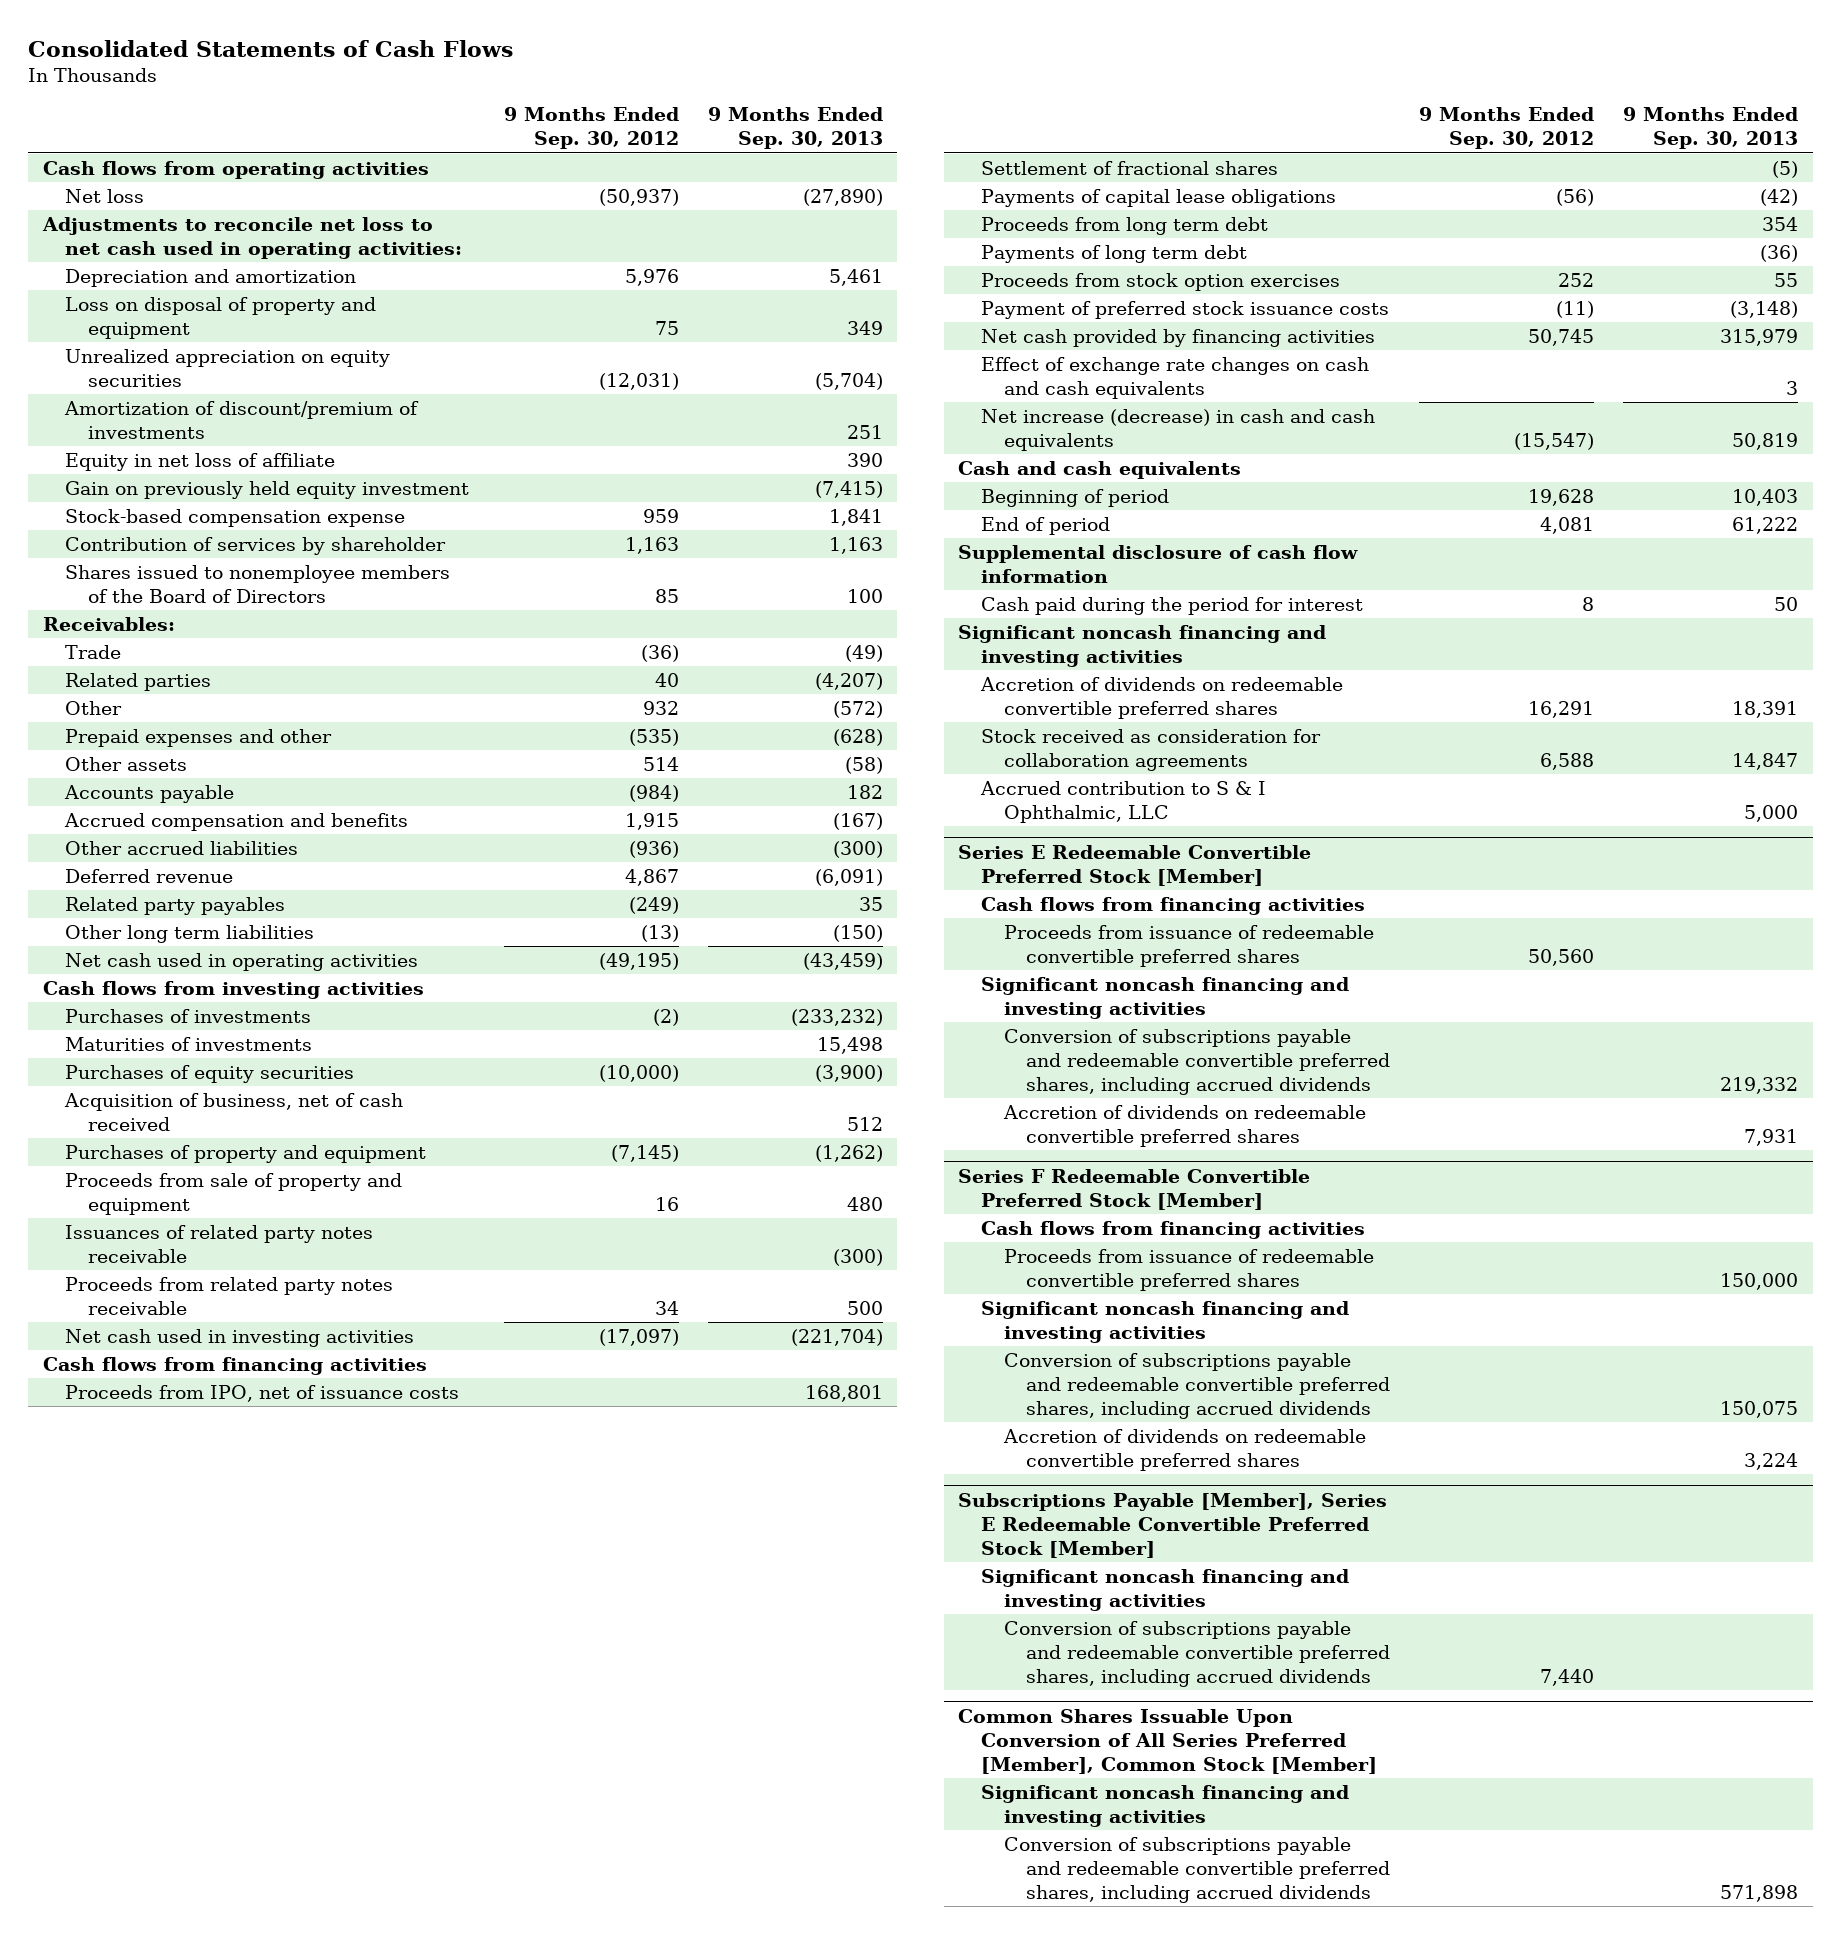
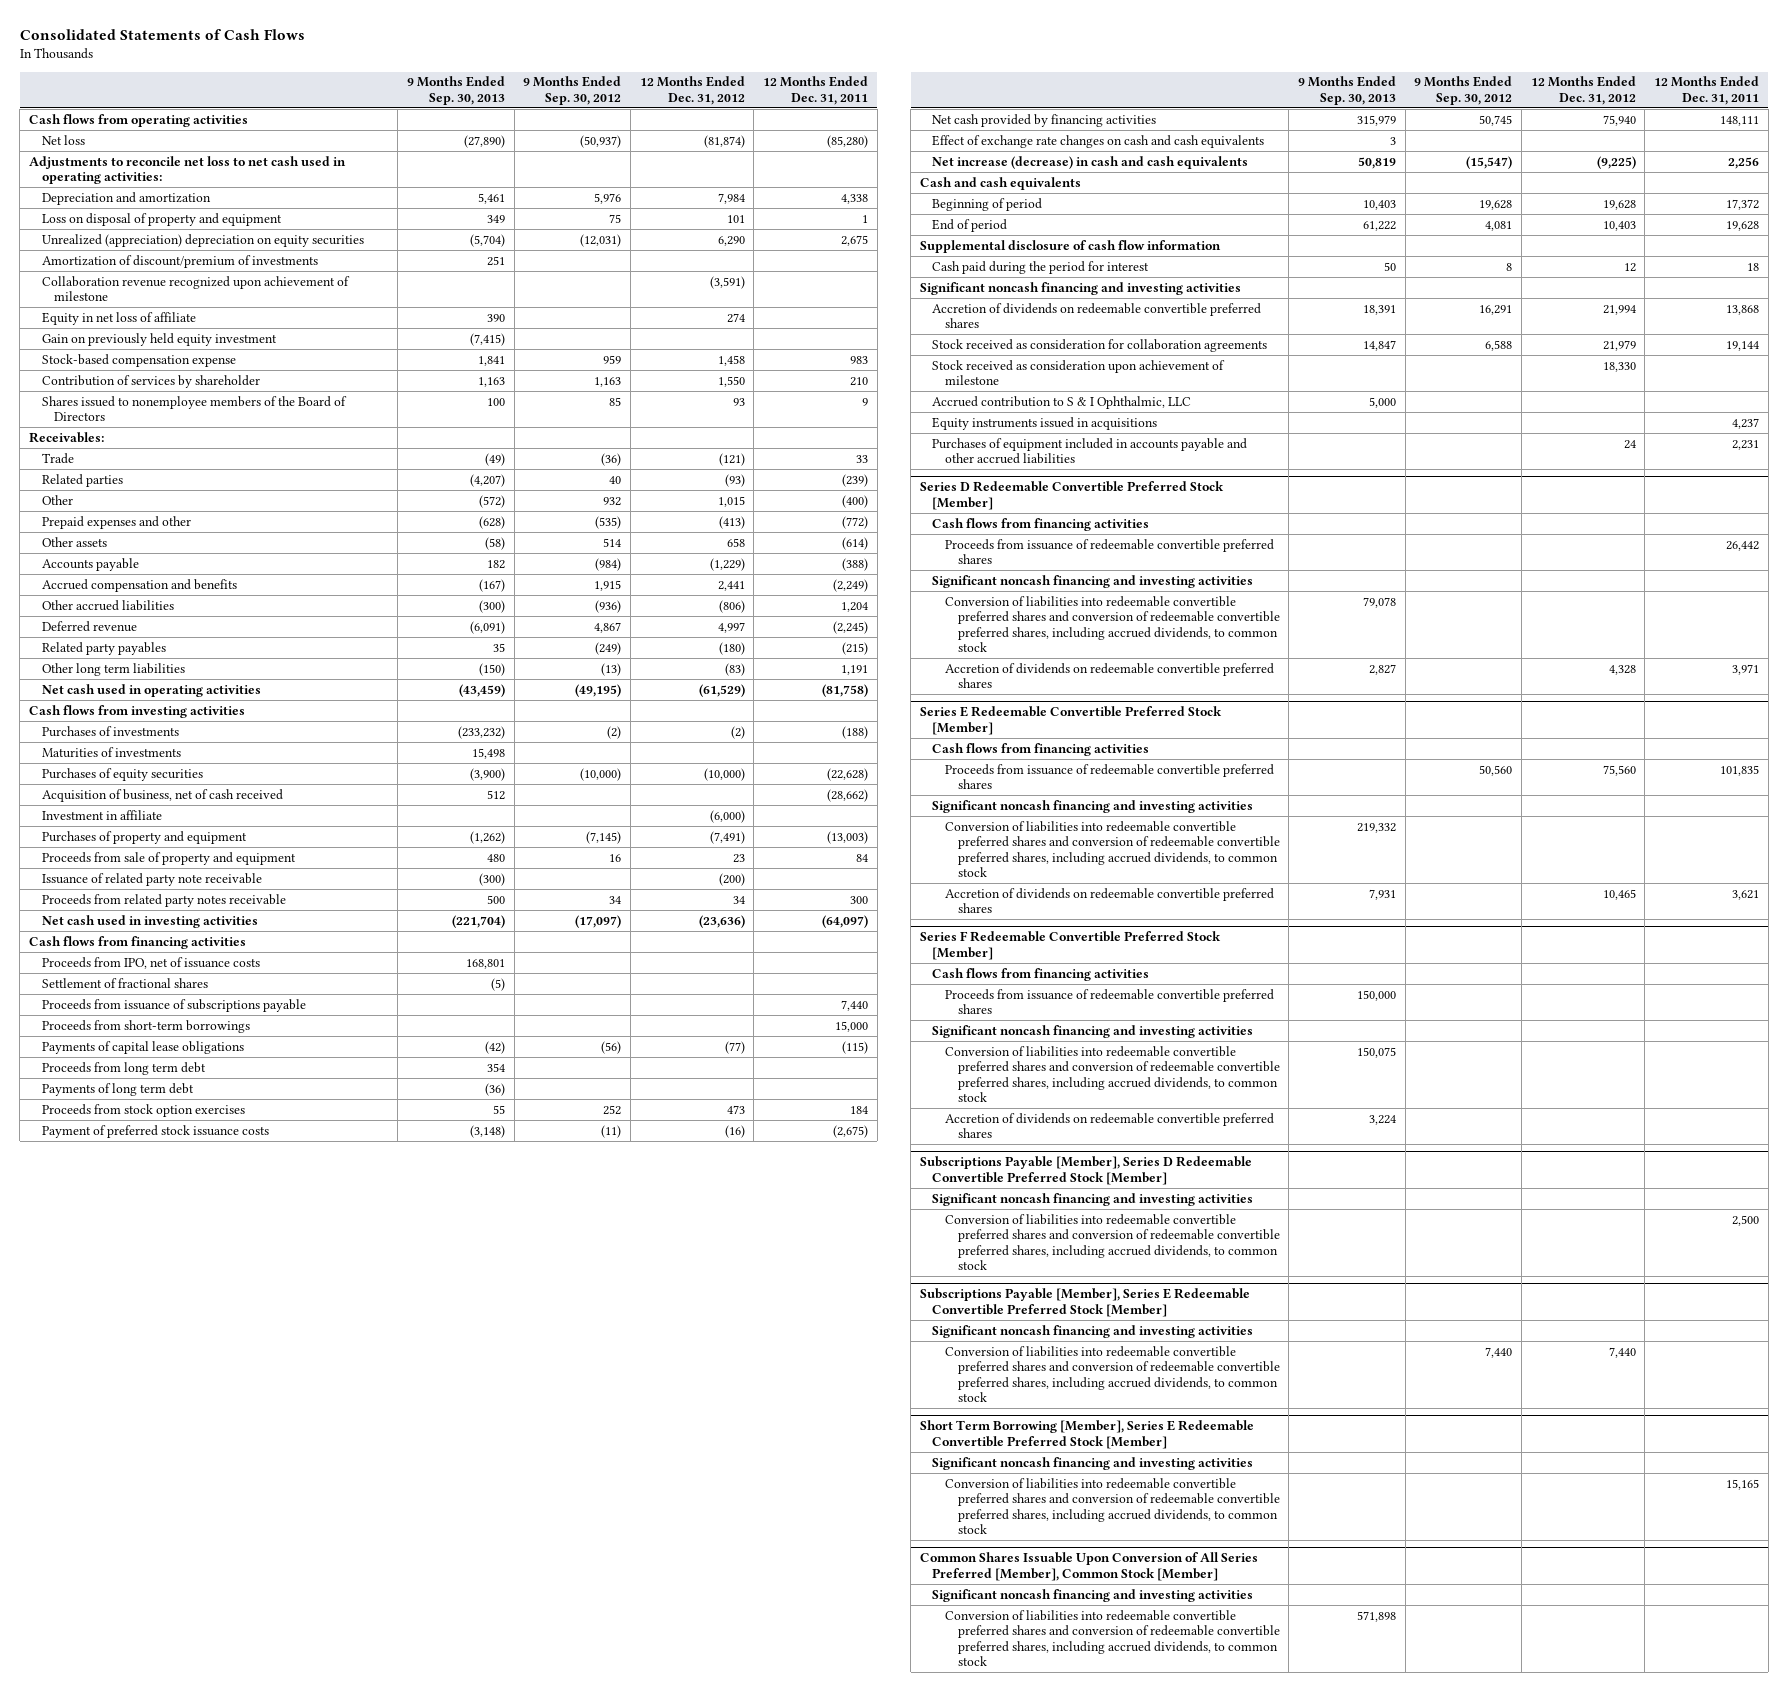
none -> [639,76,745,105] 12 Months Ended Dec. 31, 2012
none -> [763,76,869,105] 12 Months Ended Dec. 31, 2011
[65,348,391,387] Unrealized appreciation on equity securities -> [41,233,364,247] Unrealized (appreciation) depreciation on equity securities
none -> [41,275,350,302] Collaboration revenue recognized upon achievement of milestone
none -> [41,809,162,820] Investment in affiliate
[65,1224,374,1263] Issuances of related party notes receivable -> [41,872,262,886] Issuance of related party note receivable
none -> [41,998,306,1012] Proceeds from issuance of subscriptions payable
none -> [41,1019,250,1033] Proceeds from short-term borrowings
none -> [932,359,1226,386] Stock received as consideration upon achievement of milestone
none -> [932,416,1158,430] Equity instruments issued in acquisitions
none -> [932,437,1248,465] Purchases of equipment included in accounts payable and other accrued liabilities
none -> [919,481,1224,510] Series D Redeemable Convertible Preferred Stock [Member]
none -> [932,517,1150,531] Cash flows from financing activities
none -> [945,538,1275,565] Proceeds from issuance of redeemable convertible preferred shares
none -> [932,574,1254,588] Significant noncash financing and investing activities
none -> [945,595,1280,652] Conversion of liabilities into redeemable convertible preferred shares and conversion of redeemable convertible preferred shares, including accrued dividends, to common stock
none -> [945,662,1275,689] Accretion of dividends on redeemable convertible preferred shares
[1003,1028,1391,1095] Conversion of subscriptions payable and redeemable convertible preferred shares, including accrued dividends -> [945,820,1280,877] Conversion of liabilities into redeemable convertible preferred shares and conversion of redeemable convertible preferred shares, including accrued dividends, to common stock
[1003,1352,1391,1419] Conversion of subscriptions payable and redeemable convertible preferred shares, including accrued dividends -> [945,1045,1280,1102] Conversion of liabilities into redeemable convertible preferred shares and conversion of redeemable convertible preferred shares, including accrued dividends, to common stock
none -> [919,1156,1252,1185] Subscriptions Payable [Member], Series D Redeemable Convertible Preferred Stock [Member]
none -> [932,1192,1254,1206] Significant noncash financing and investing activities
none -> [945,1213,1280,1270] Conversion of liabilities into redeemable convertible preferred shares and conversion of redeemable convertible preferred shares, including accrued dividends, to common stock
[1003,1620,1391,1687] Conversion of subscriptions payable and redeemable convertible preferred shares, including accrued dividends -> [945,1345,1280,1402] Conversion of liabilities into redeemable convertible preferred shares and conversion of redeemable convertible preferred shares, including accrued dividends, to common stock
none -> [919,1420,1254,1449] Short Term Borrowing [Member], Series E Redeemable Convertible Preferred Stock [Member]
none -> [932,1456,1254,1470] Significant noncash financing and investing activities
none -> [945,1477,1280,1534] Conversion of liabilities into redeemable convertible preferred shares and conversion of redeemable convertible preferred shares, including accrued dividends, to common stock
[1003,1836,1391,1903] Conversion of subscriptions payable and redeemable convertible preferred shares, including accrued dividends -> [945,1609,1280,1666] Conversion of liabilities into redeemable convertible preferred shares and conversion of redeemable convertible preferred shares, including accrued dividends, to common stock

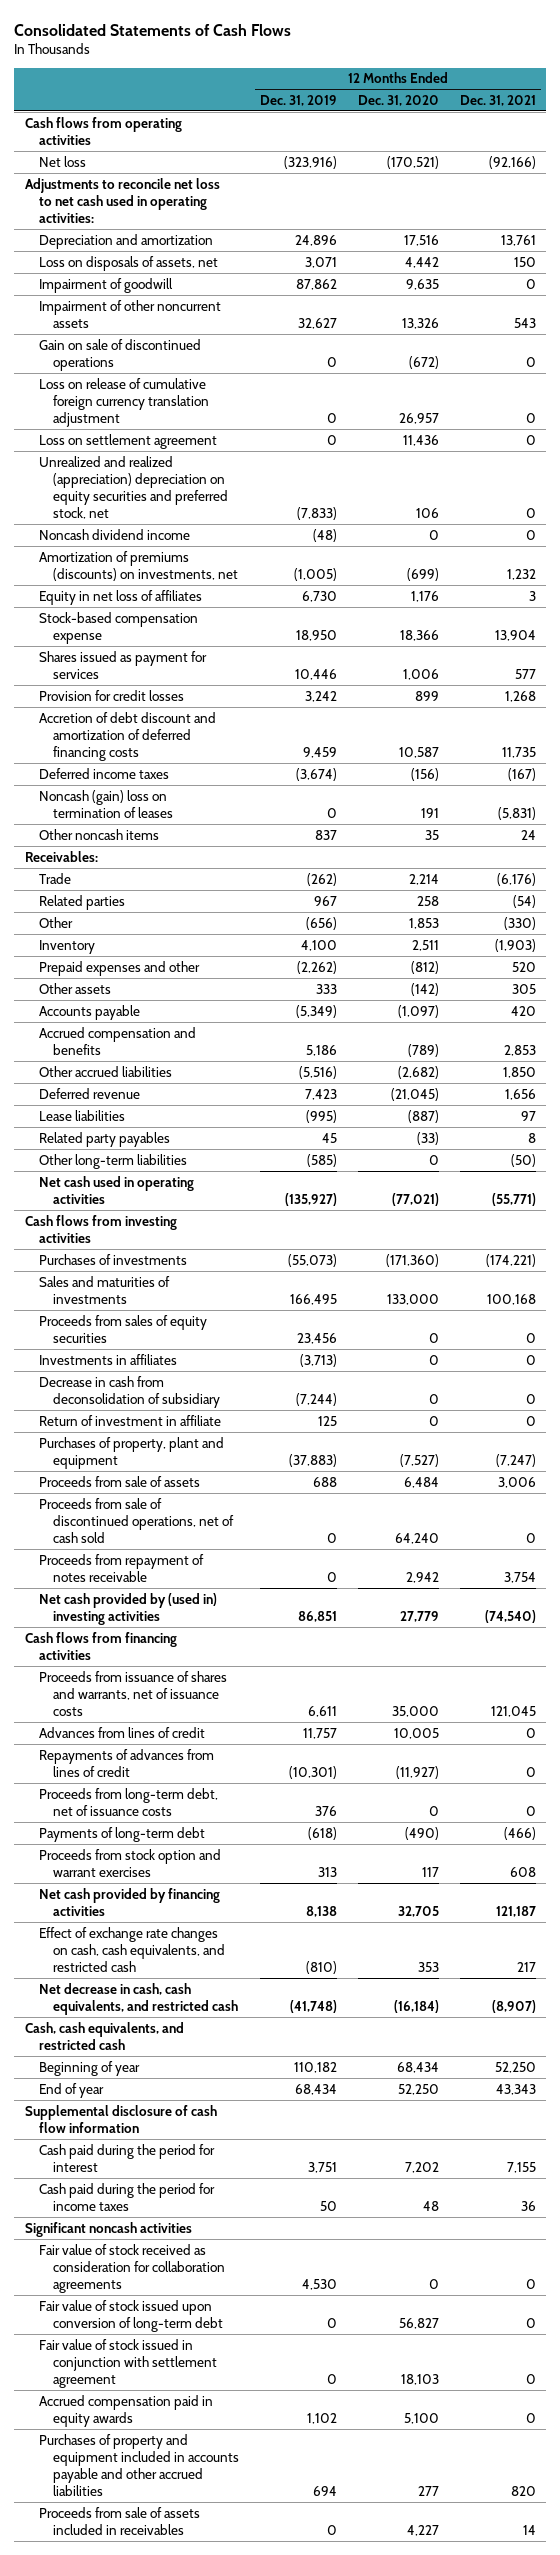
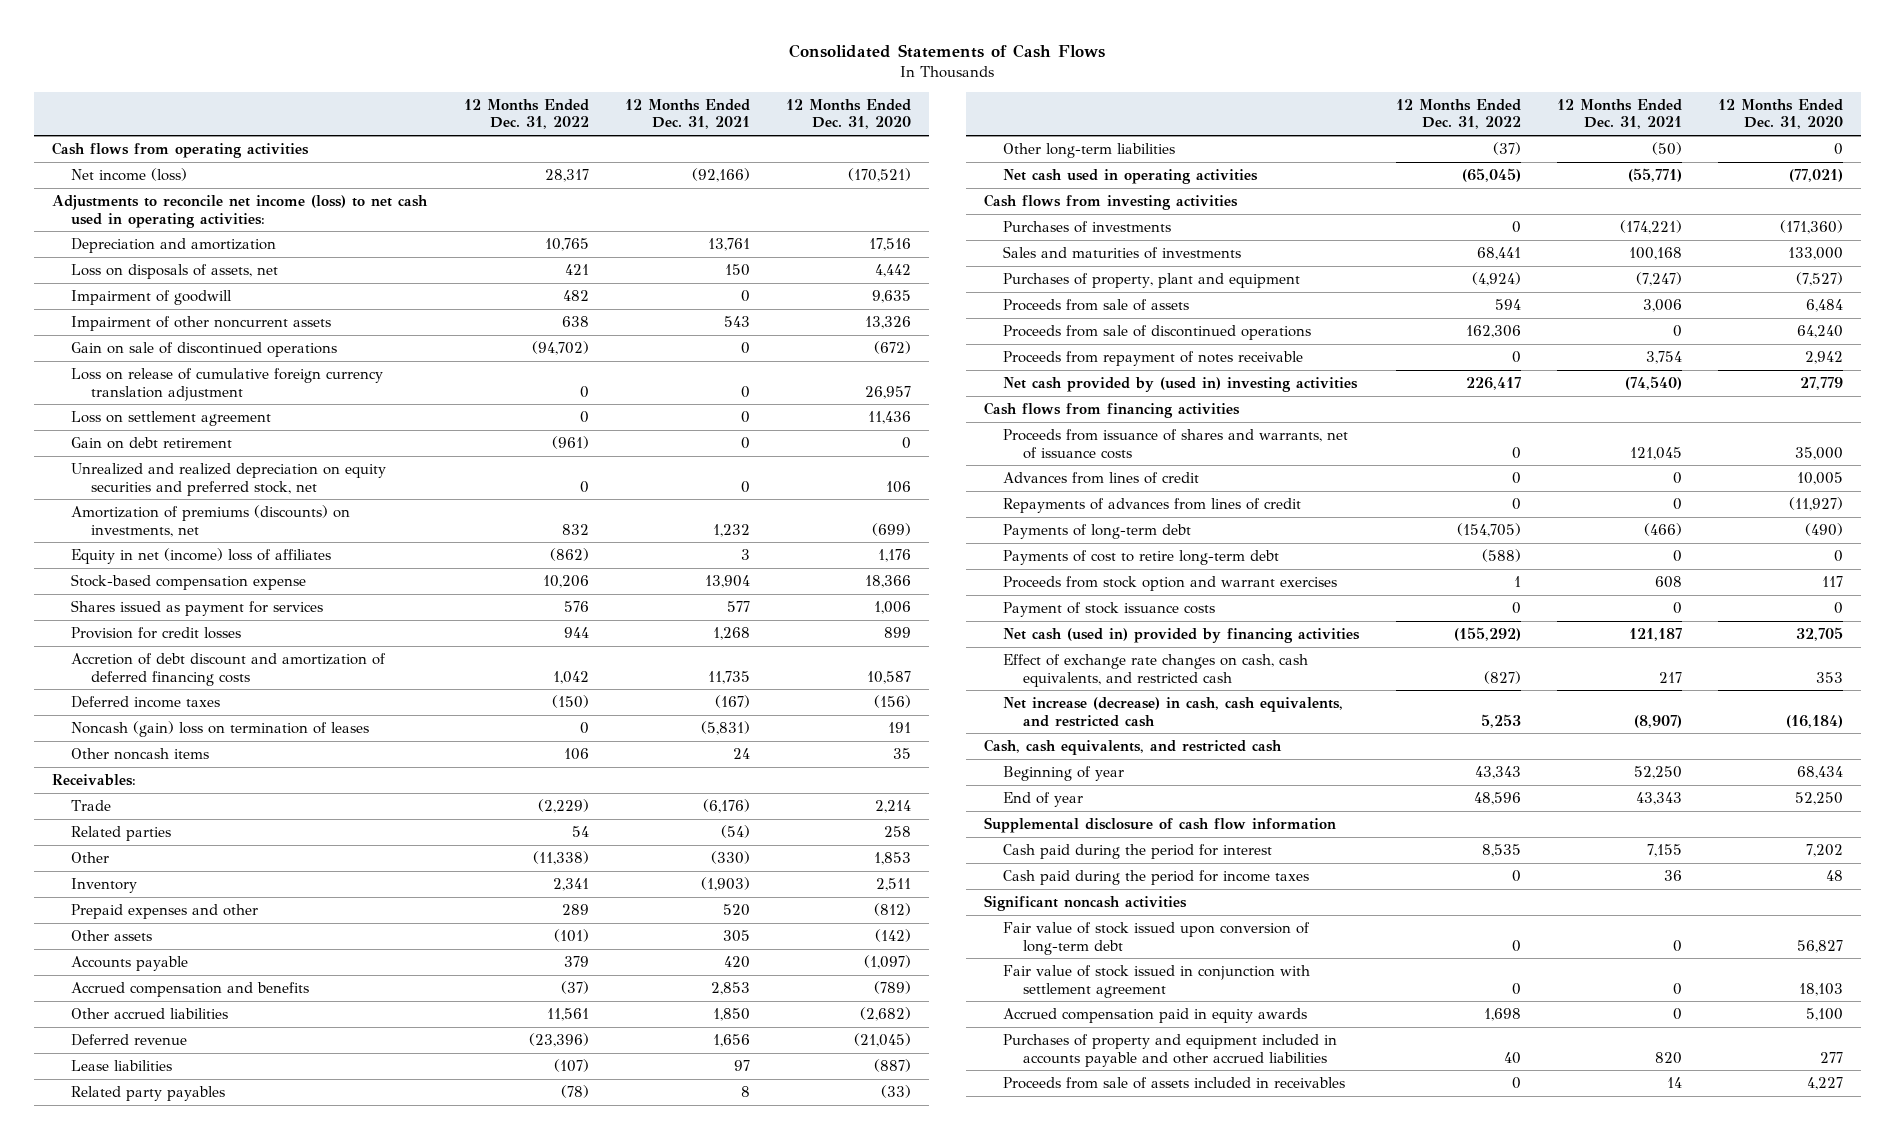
[260,94,338,106] Dec. 31, 2019 -> none
none -> [463,98,589,130] 12 Months Ended Dec. 31, 2022
[39,155,87,167] Net loss -> [71,168,188,182] Net income (loss)
[24,177,220,223] Adjustments to reconcile net loss to net cash used in operating activities: -> [52,195,429,228] Adjustments to reconcile net income (loss) to net cash used in operating activities:
[39,528,191,540] Noncash dividend income -> none
none -> [71,437,233,450] Gain on debt retirement
[39,455,229,519] Unrealized and realized (appreciation) depreciation on equity securities and preferred stock, net -> [71,463,387,496] Unrealized and realized depreciation on equity securities and preferred stock, net
[39,589,203,605] Equity in net loss of affiliates -> [71,548,332,565] Equity in net (income) loss of affiliates
[39,1314,208,1343] Proceeds from sales of equity securities -> none
[39,1353,178,1365] Investments in affiliates -> none
[39,1375,221,1408] Decrease in cash from deconsolidation of subsidiary -> none
[39,1414,222,1426] Return of investment in affiliate -> none
[39,1497,235,1543] Proceeds from sale of discontinued operations, net of cash sold -> [1003,325,1312,341] Proceeds from sale of discontinued operations
[39,1787,219,1816] Proceeds from long-term debt, net of issuance costs -> none
none -> [1003,550,1280,566] Payments of cost to retire long-term debt
none -> [1003,602,1216,618] Payment of stock issuance costs
[39,1887,221,1916] Net cash provided by financing activities -> [1003,628,1361,644] Net cash (used in) provided by financing activities
[39,1982,239,2015] Net decrease in cash, cash equivalents, and restricted cash -> [1003,697,1344,727] Net increase (decrease) in cash, cash equivalents, and restricted cash
[39,2243,226,2293] Fair value of stock received as consideration for collaboration agreements -> none

